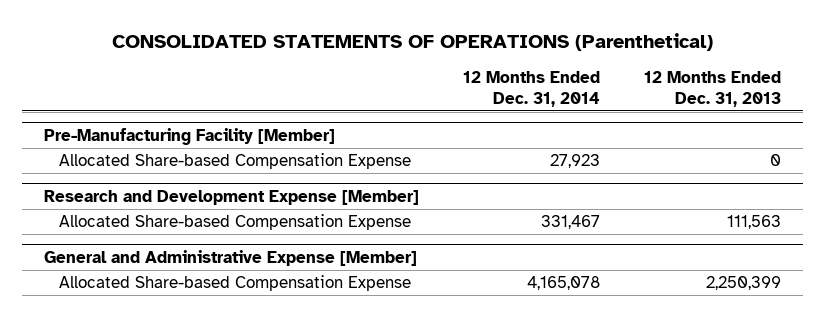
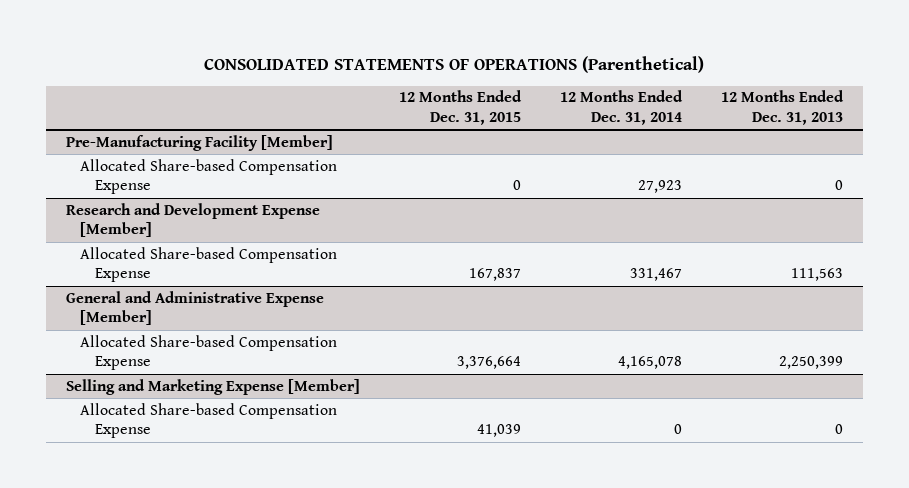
none -> [398,90,522,125] 12 Months Ended Dec. 31, 2015
none -> [65,378,360,395] Selling and Marketing Expense [Member]
none -> [80,402,338,439] Allocated Share-based Compensation Expense

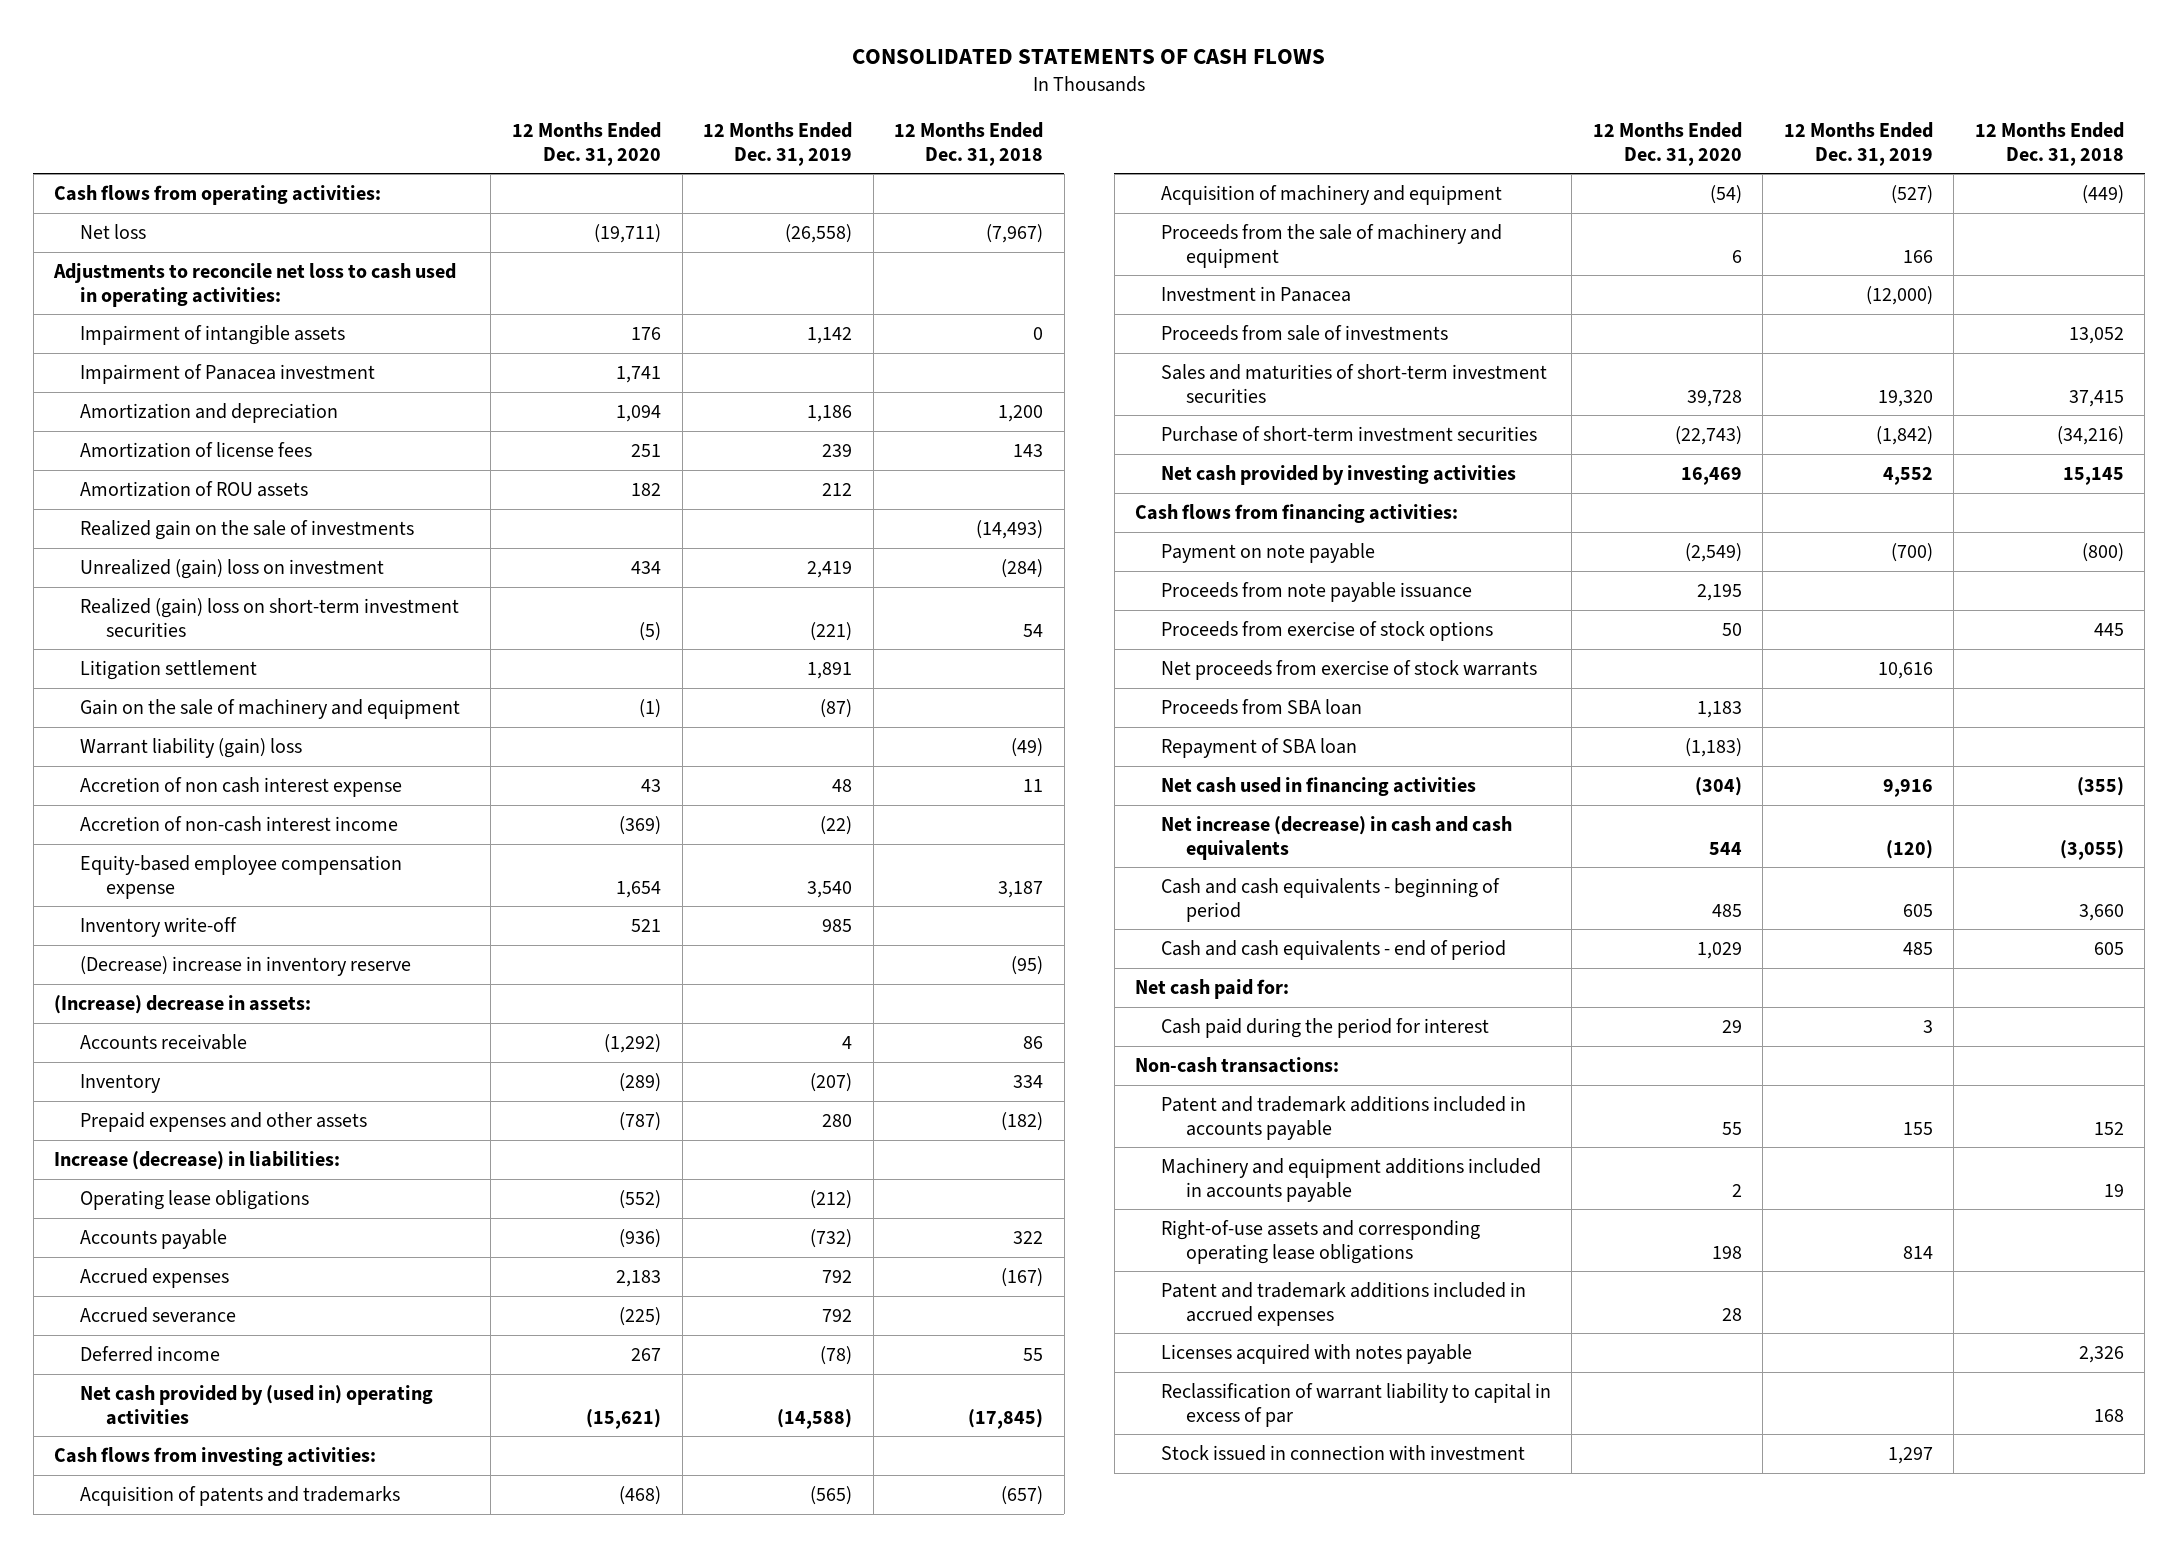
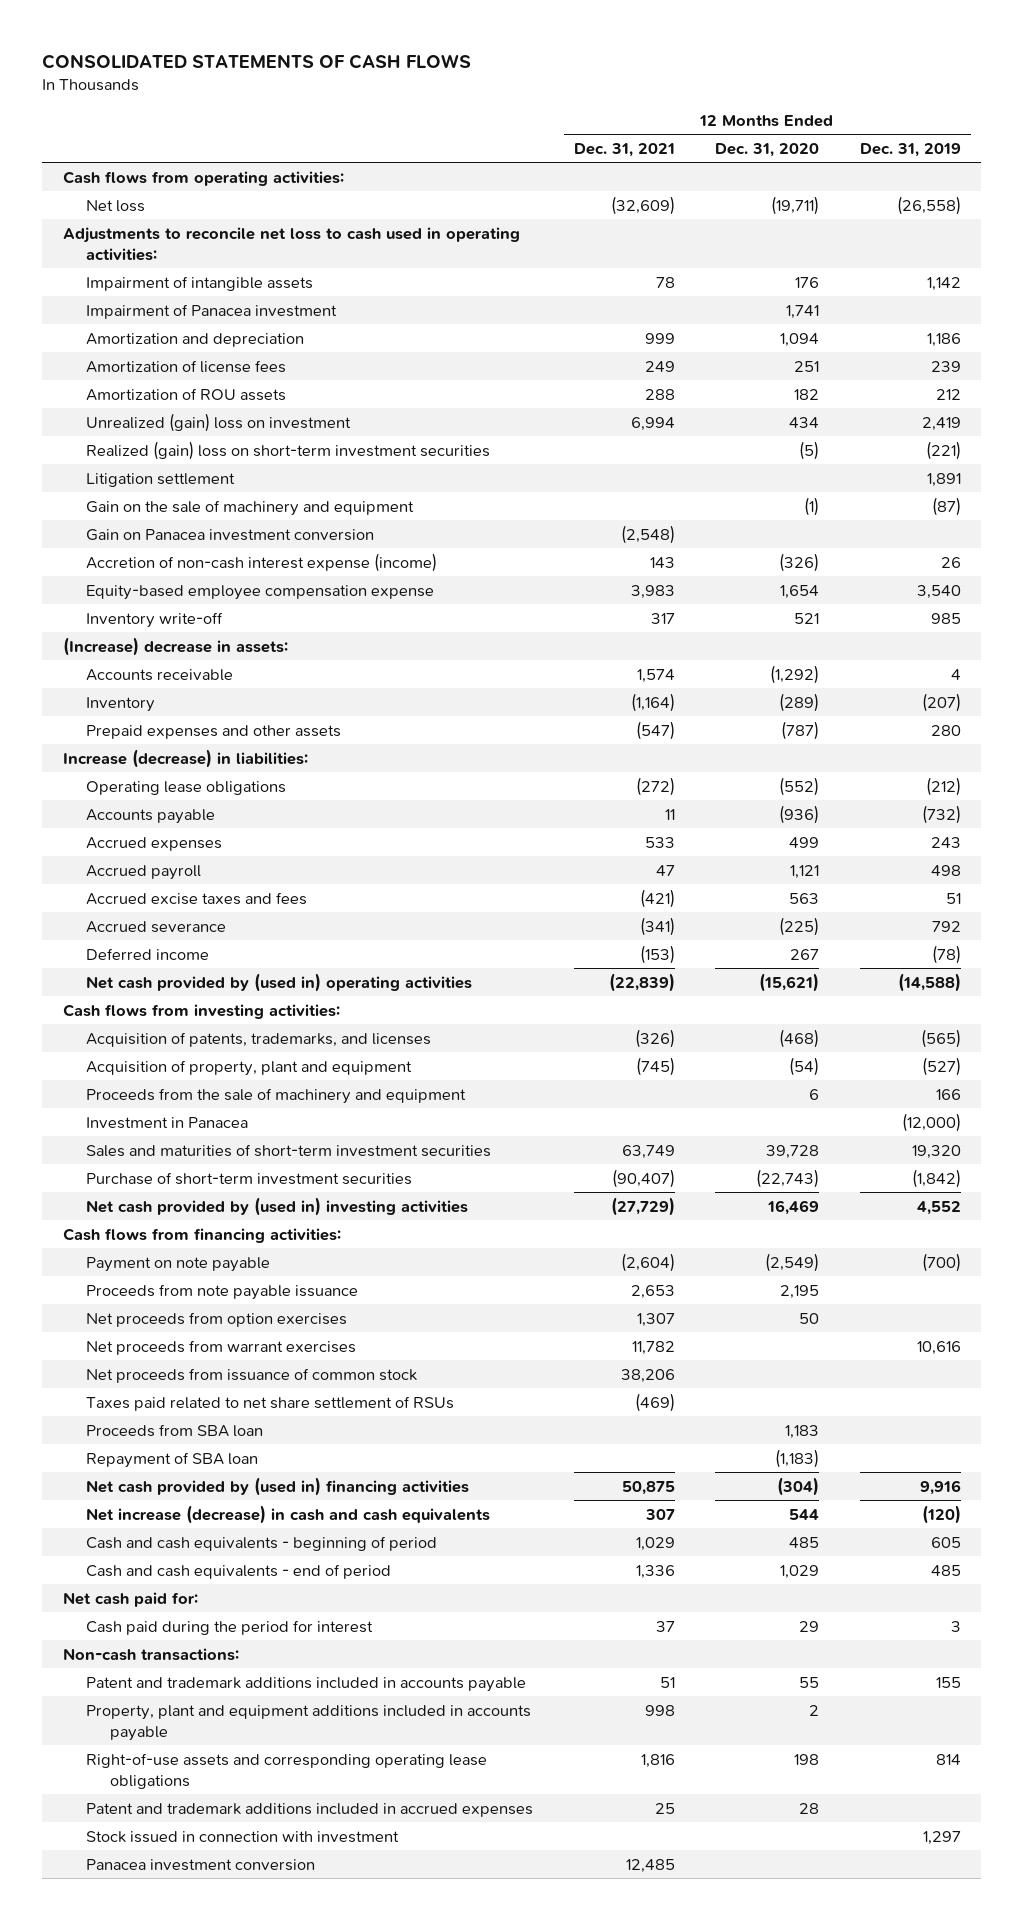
[894,122,1044,166] 12 Months Ended Dec. 31, 2018 -> none
none -> [573,142,675,157] Dec. 31, 2021
[79,519,414,540] Realized gain on the sale of investments -> none
[79,737,302,758] Warrant liability (gain) loss -> none
[79,776,402,797] Accretion of non cash interest expense -> none
none -> [86,528,375,541] Gain on Panacea investment conversion
[79,815,398,832] Accretion of non-cash interest income -> [86,552,438,572] Accretion of non-cash interest expense (income)
[618,815,661,835] (369) -> [779,552,820,572] (326)
[820,815,853,835] (22) -> [940,556,961,568] 26
[79,955,411,976] (Decrease) increase in inventory reserve -> none
[615,1269,661,1287] 2,183 -> [789,836,820,848] 499
[822,1269,853,1283] 792 -> [930,836,961,848] 243
none -> [86,864,202,880] Accrued payroll
none -> [86,891,308,905] Accrued excise taxes and fees
[79,1485,400,1506] Acquisition of patents and trademarks -> [86,1031,432,1047] Acquisition of patents, trademarks, and licenses
[1160,184,1502,205] Acquisition of machinery and equipment -> [86,1059,413,1076] Acquisition of property, plant and equipment
[1160,324,1448,341] Proceeds from sale of investments -> none
[1160,464,1516,485] Net cash provided by investing activities -> [86,1196,469,1216] Net cash provided by (used in) investing activities
[1160,620,1493,641] Proceeds from exercise of stock options -> [86,1311,348,1327] Net proceeds from option exercises
[1160,659,1537,680] Net proceeds from exercise of stock warrants -> [86,1339,357,1355] Net proceeds from warrant exercises
none -> [86,1367,418,1383] Net proceeds from issuance of common stock
none -> [86,1395,455,1411] Taxes paid related to net share settlement of RSUs
[1160,776,1476,796] Net cash used in financing activities -> [86,1476,470,1496] Net cash provided by (used in) financing activities
[1160,1157,1541,1202] Machinery and equipment additions included in accounts payable -> [86,1704,532,1741] Property, plant and equipment additions included in accounts payable
[1160,1343,1472,1364] Licenses acquired with notes payable -> none
[1160,1382,1551,1427] Reclassification of warrant liability to capital in excess of par -> none
none -> [86,1858,316,1871] Panacea investment conversion

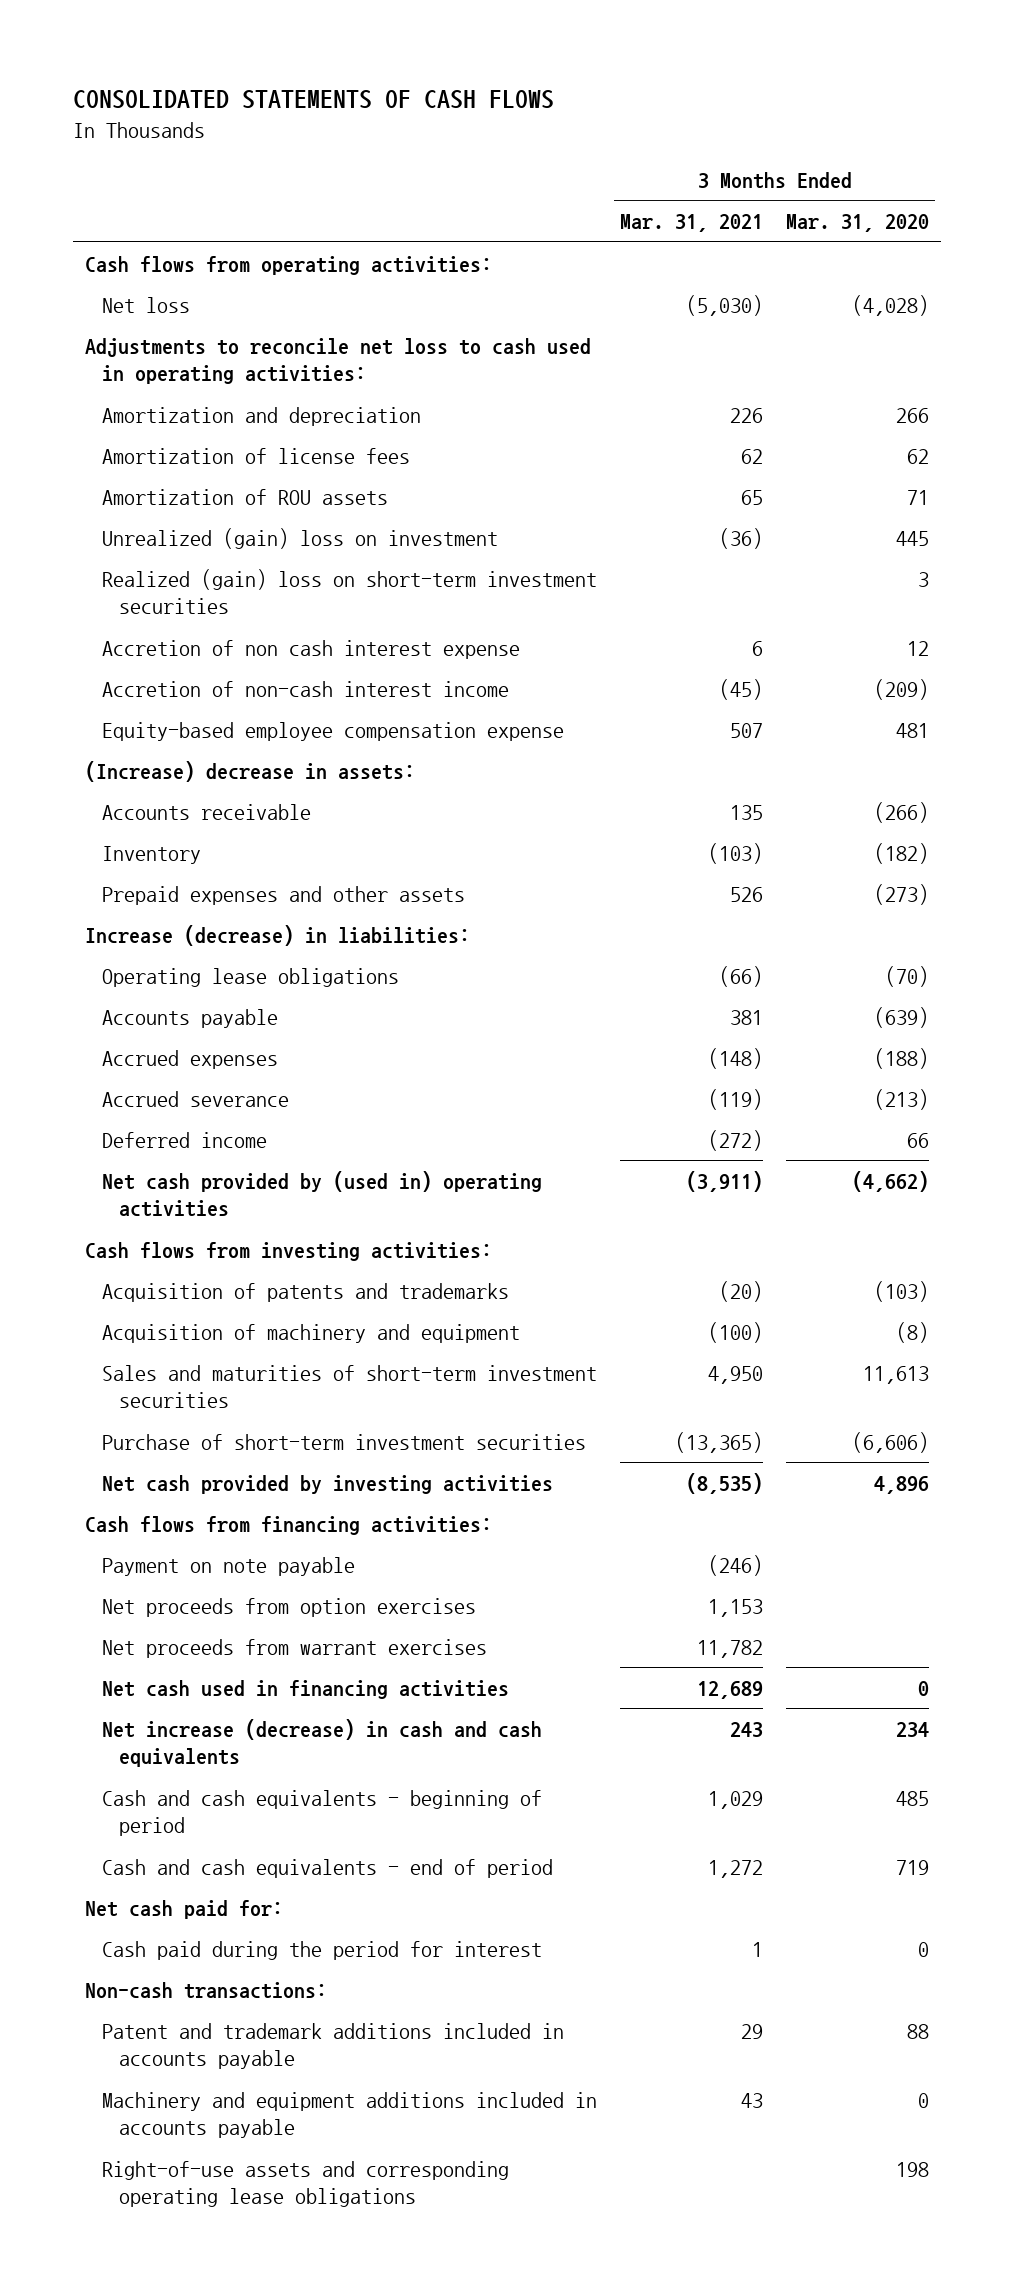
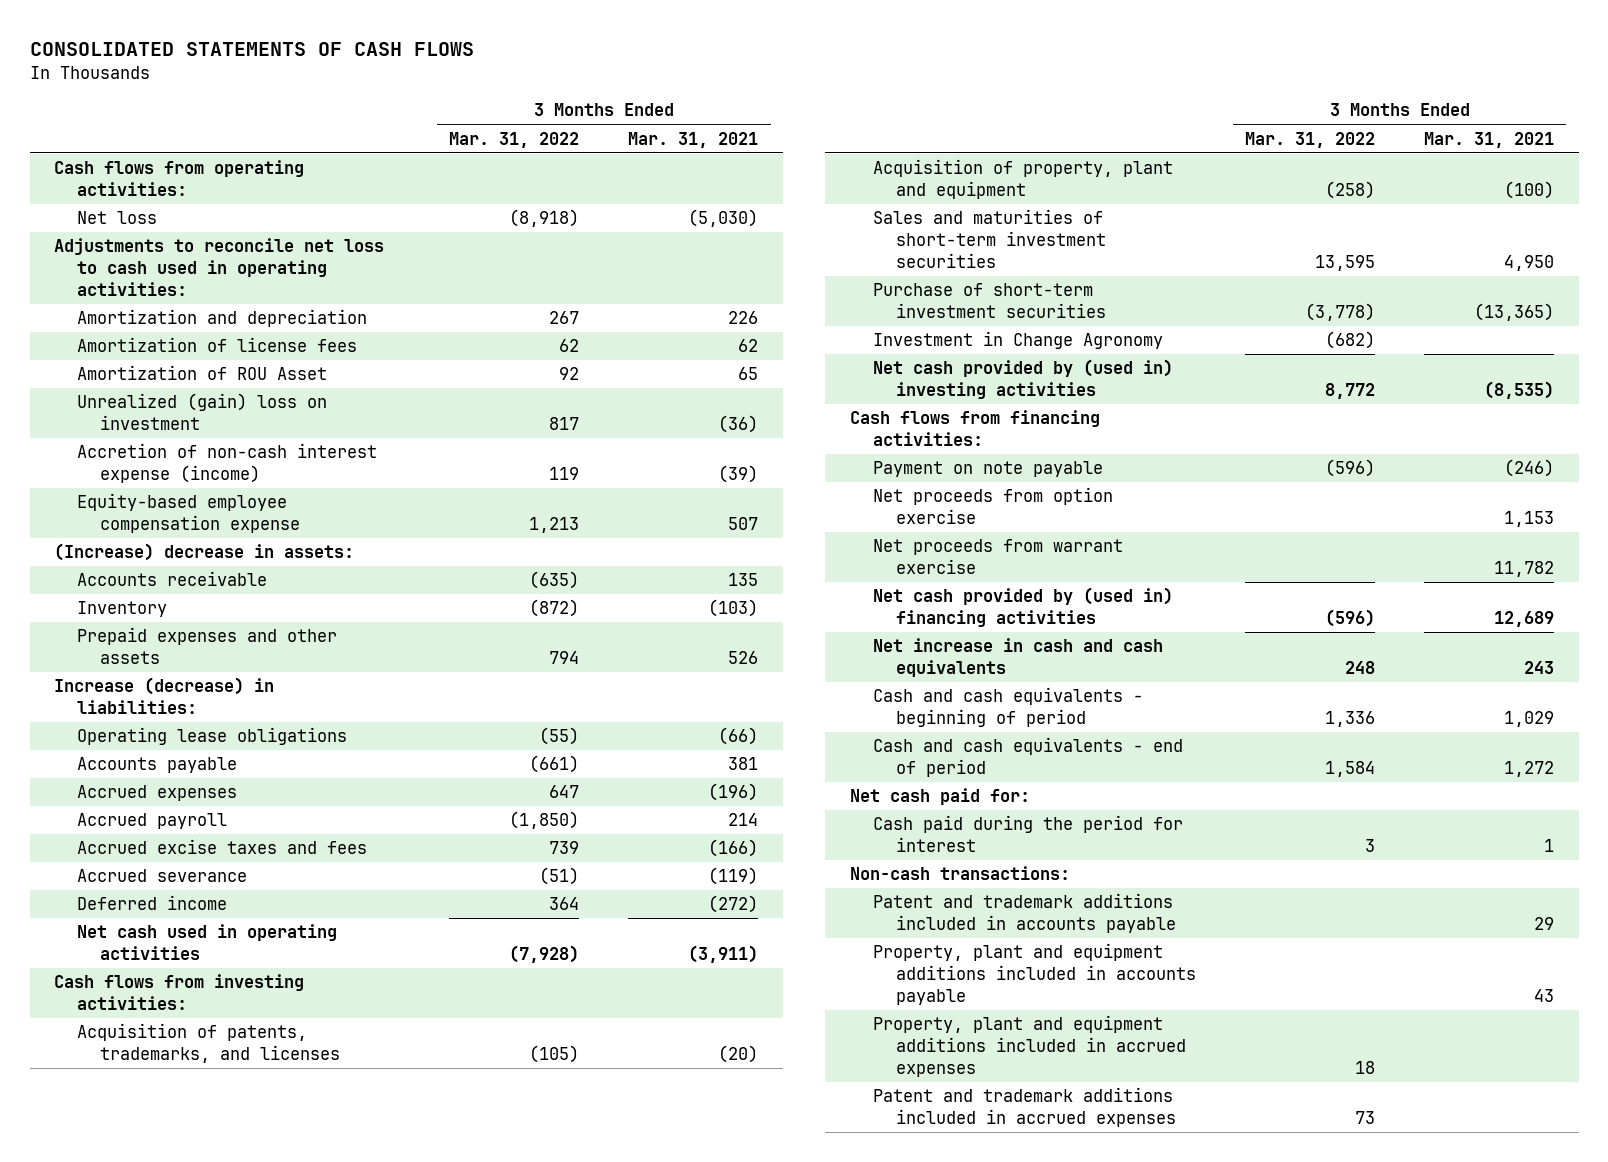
[786,214,930,233] Mar. 31, 2020 -> none
none -> [449,131,580,148] Mar. 31, 2022
[102,488,389,505] Amortization of ROU assets -> [77,365,328,381] Amortization of ROU Asset
[102,568,598,615] Realized (gain) loss on short-term investment securities -> none
[102,639,521,659] Accretion of non cash interest expense -> none
[102,680,510,697] Accretion of non-cash interest income -> [77,443,378,484] Accretion of non-cash interest expense (income)
[719,678,764,700] (45) -> [718,465,759,484] (39)
[708,1047,764,1069] (148) -> [708,783,759,802] (196)
none -> [77,813,228,830] Accrued payroll
none -> [77,839,368,855] Accrued excise taxes and fees
[102,1170,543,1218] Net cash provided by (used in) operating activities -> [77,924,338,961] Net cash used in operating activities
[102,1282,510,1302] Acquisition of patents and trademarks -> [77,1023,340,1064] Acquisition of patents, trademarks, and licenses
[102,1323,521,1343] Acquisition of machinery and equipment -> [872,159,1173,200] Acquisition of property, plant and equipment
none -> [872,331,1163,350] Investment in Change Agronomy
[102,1474,554,1494] Net cash provided by investing activities -> [872,359,1173,400] Net cash provided by (used in) investing activities
[102,1597,477,1617] Net proceeds from option exercises -> [872,487,1113,525] Net proceeds from option exercise
[102,1638,488,1658] Net proceeds from warrant exercises -> [872,539,1123,575] Net proceeds from warrant exercise
[102,1679,510,1699] Net cash used in financing activities -> [872,587,1173,628] Net cash provided by (used in) financing activities
[102,1718,543,1768] Net increase (decrease) in cash and cash equivalents -> [872,638,1163,678] Net increase in cash and cash equivalents
[102,2160,510,2208] Right-of-use assets and corresponding operating lease obligations -> none
[102,2091,598,2139] Machinery and equipment additions included in accounts payable -> [872,943,1196,1005] Property, plant and equipment additions included in accounts payable
none -> [872,1015,1186,1077] Property, plant and equipment additions included in accrued expenses
none -> [872,1087,1176,1128] Patent and trademark additions included in accrued expenses

